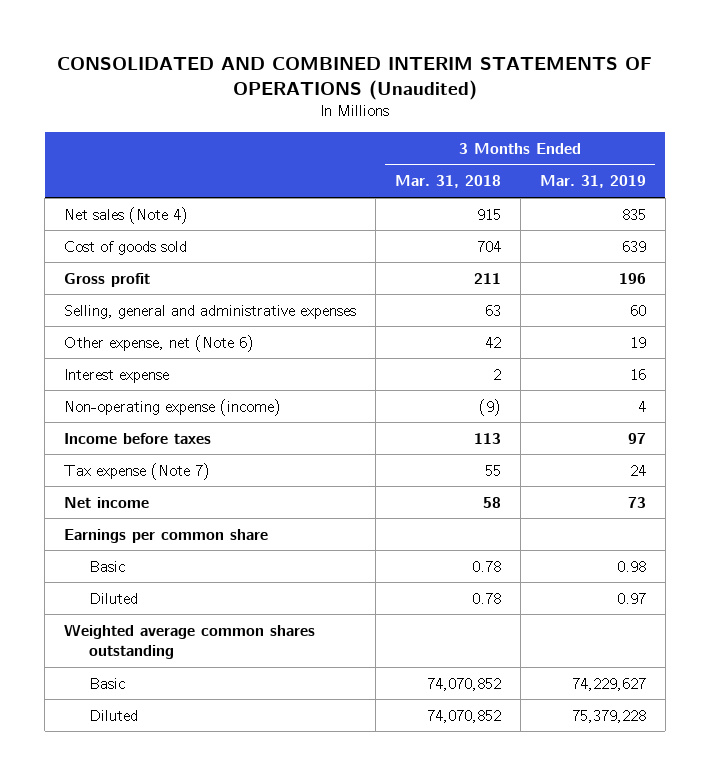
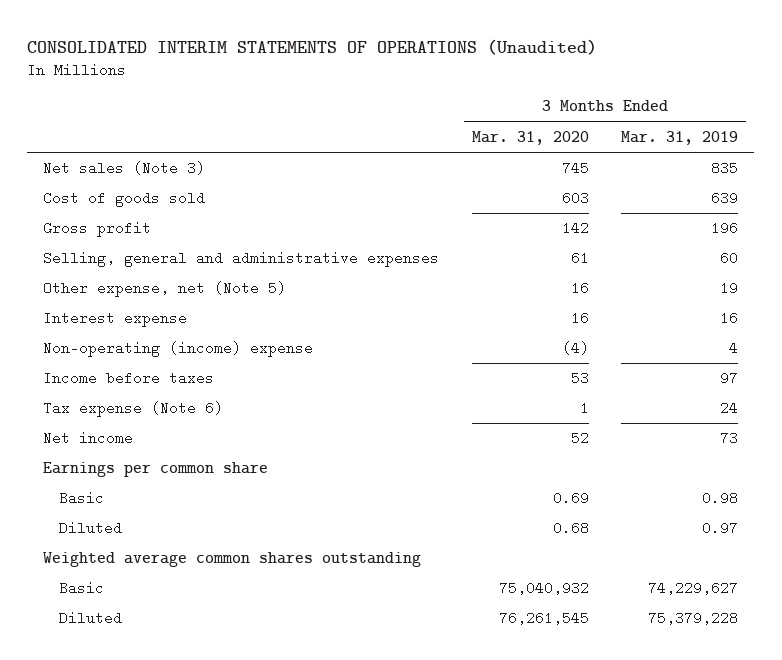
[56,56,652,100] CONSOLIDATED AND COMBINED INTERIM STATEMENTS OF OPERATIONS (Unaudited) -> [27,38,598,55] CONSOLIDATED INTERIM STATEMENTS OF OPERATIONS (Unaudited)
[394,175,501,189] Mar. 31, 2018 -> none
none -> [471,130,589,145] Mar. 31, 2020
[64,206,189,224] Net sales (Note 4) -> [43,161,206,176] Net sales (Note 3)
[64,334,255,352] Other expense, net (Note 6) -> [43,281,287,298] Other expense, net (Note 5)
[64,398,282,416] Non-operating expense (income) -> [43,341,314,358] Non-operating (income) expense
[64,462,211,480] Tax expense (Note 7) -> [43,401,224,418] Tax expense (Note 6)

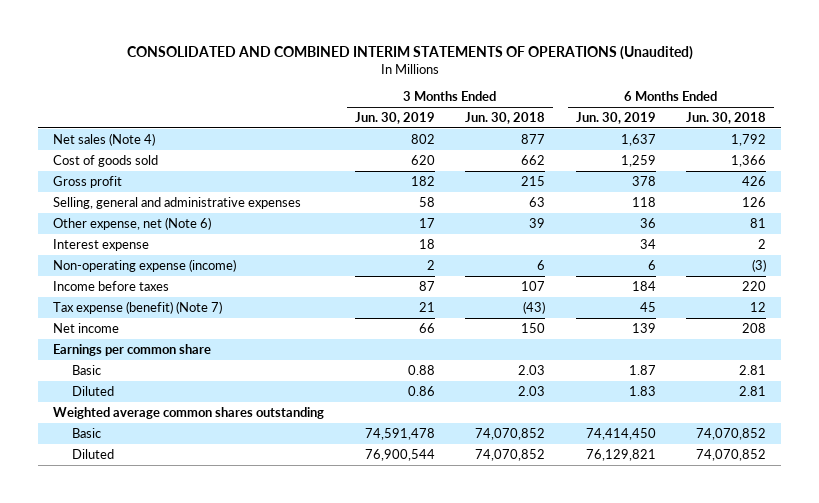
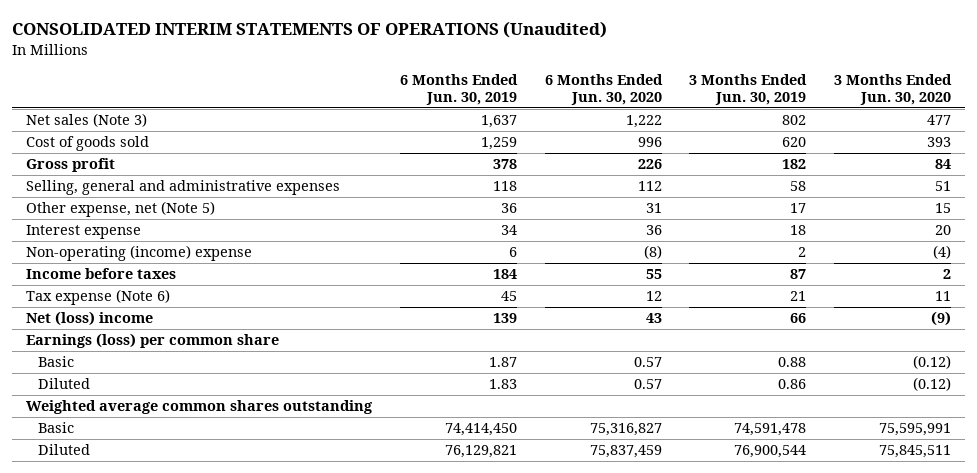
[126,46,693,61] CONSOLIDATED AND COMBINED INTERIM STATEMENTS OF OPERATIONS (Unaudited) -> [12,21,608,39] CONSOLIDATED INTERIM STATEMENTS OF OPERATIONS (Unaudited)
[465,111,546,124] Jun. 30, 2018 -> none
[686,111,767,124] Jun. 30, 2018 -> none
none -> [544,74,663,106] 6 Months Ended Jun. 30, 2020
none -> [834,74,953,106] 3 Months Ended Jun. 30, 2020
[53,132,156,146] Net sales (Note 4) -> [26,113,148,128] Net sales (Note 3)
[53,216,212,230] Other expense, net (Note 6) -> [26,201,216,218] Other expense, net (Note 5)
[53,258,237,272] Non-operating expense (income) -> [26,245,253,262] Non-operating (income) expense
[53,300,223,314] Tax expense (benefit) (Note 7) -> [26,289,171,306] Tax expense (Note 6)
[53,322,120,333] Net income -> [26,311,154,327] Net (loss) income
[53,343,212,356] Earnings per common share -> [26,333,280,349] Earnings (loss) per common share

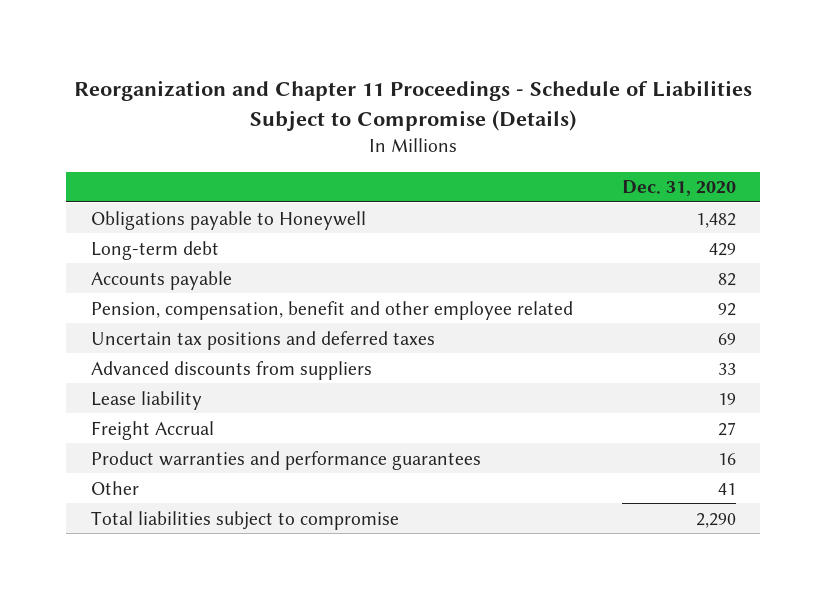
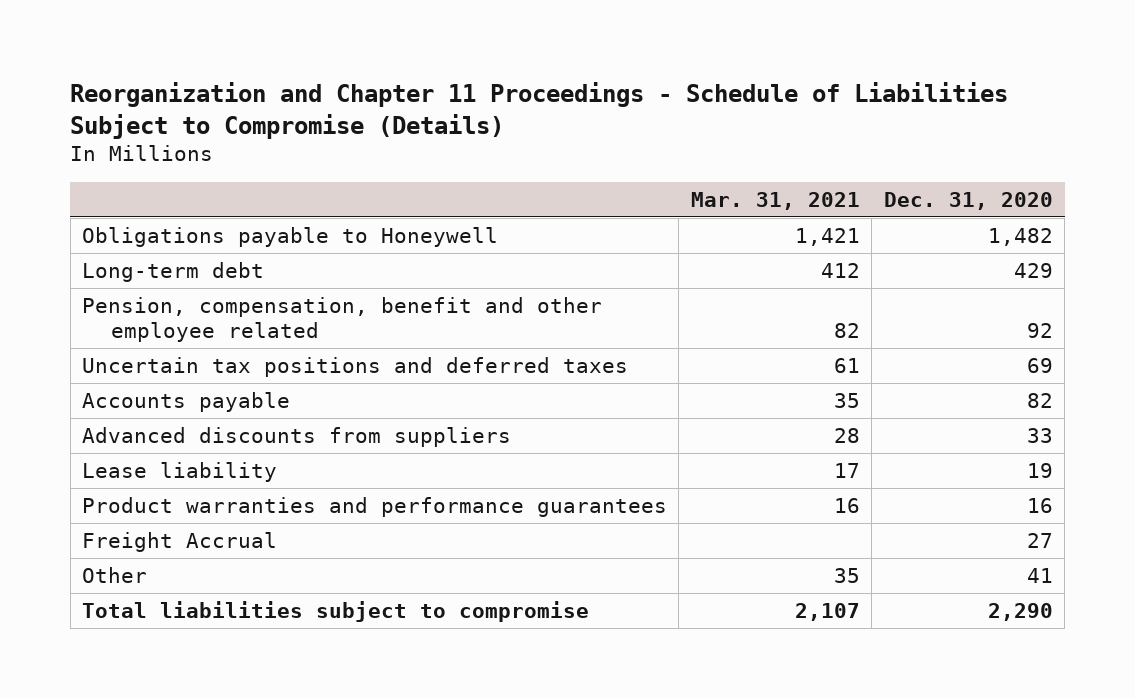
none -> [690,191,860,210] Mar. 31, 2021
[90,270,232,290] Accounts payable -> [81,392,290,413] Accounts payable
[90,420,214,440] Freight Accrual -> [81,532,277,553] Freight Accrual

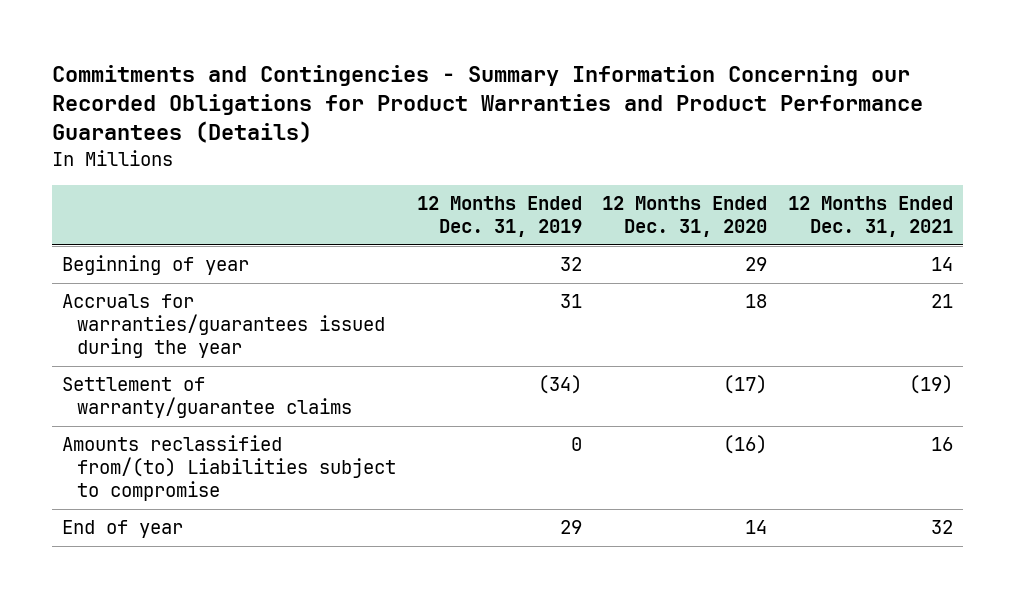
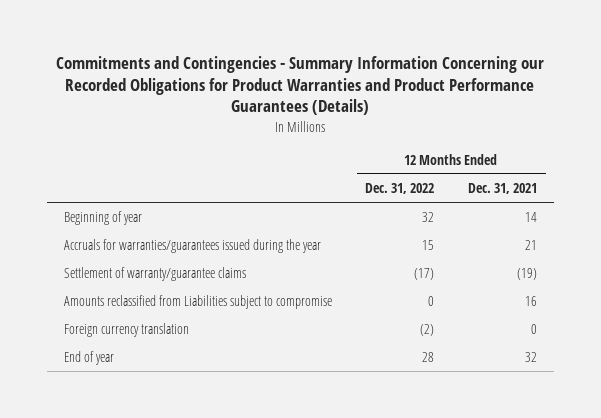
[416,196,582,238] 12 Months Ended Dec. 31, 2019 -> none
[602,196,768,238] 12 Months Ended Dec. 31, 2020 -> none
none -> [365,183,435,195] Dec. 31, 2022
[62,435,397,502] Amounts reclassified from/(to) Liabilities subject to compromise -> [63,295,332,310] Amounts reclassified from Liabilities subject to compromise
none -> [63,323,189,338] Foreign currency translation

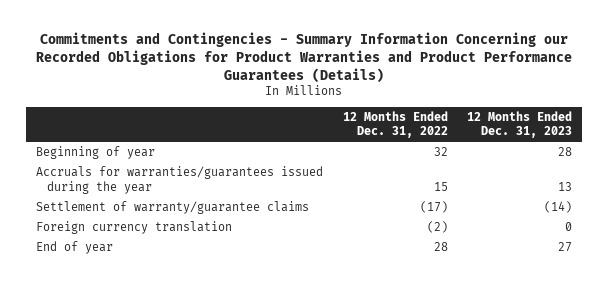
[468,183,538,195] Dec. 31, 2021 -> none
none -> [467,110,573,139] 12 Months Ended Dec. 31, 2023
[63,295,332,310] Amounts reclassified from Liabilities subject to compromise -> none

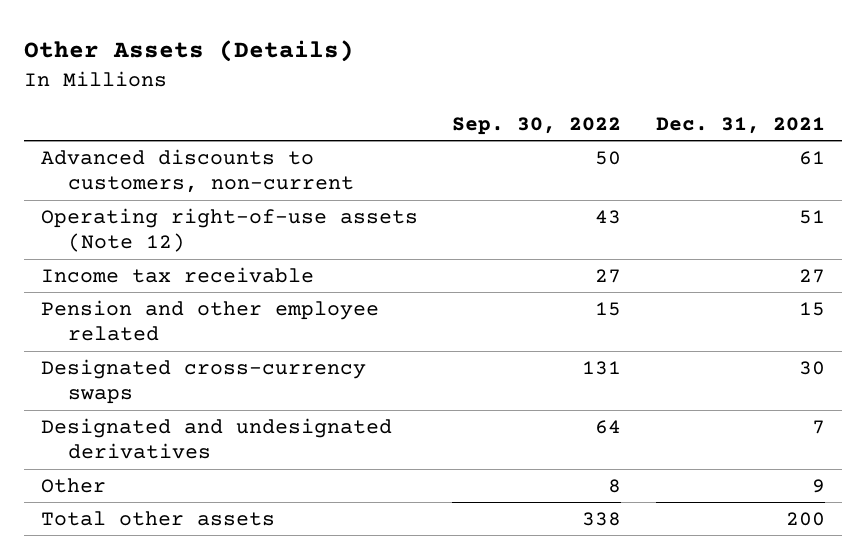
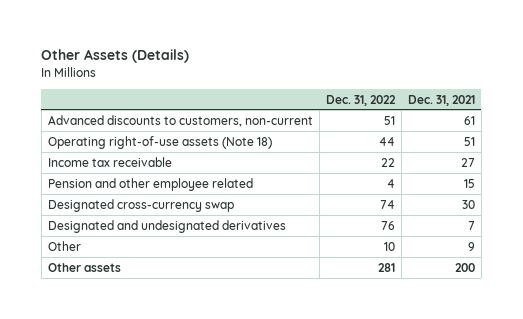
[452,116,622,135] Sep. 30, 2022 -> none
none -> [325,94,396,106] Dec. 31, 2022
[40,207,418,253] Operating right-of-use assets (Note 12) -> [47,135,272,149] Operating right-of-use assets (Note 18)
[40,358,366,405] Designated cross-currency swaps -> [47,198,234,212] Designated cross-currency swap
[40,510,275,526] Total other assets -> [47,262,121,272] Other assets

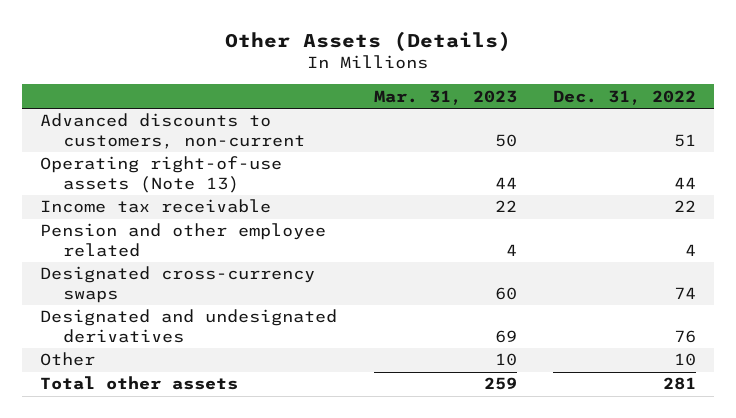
[407,94,475,106] Dec. 31, 2021 -> none
none -> [373,89,517,105] Mar. 31, 2023
[47,135,272,149] Operating right-of-use assets (Note 18) -> [40,156,283,194] Operating right-of-use assets (Note 13)
[47,198,234,212] Designated cross-currency swap -> [40,266,316,304] Designated cross-currency swaps
[47,262,121,272] Other assets -> [40,376,239,391] Total other assets

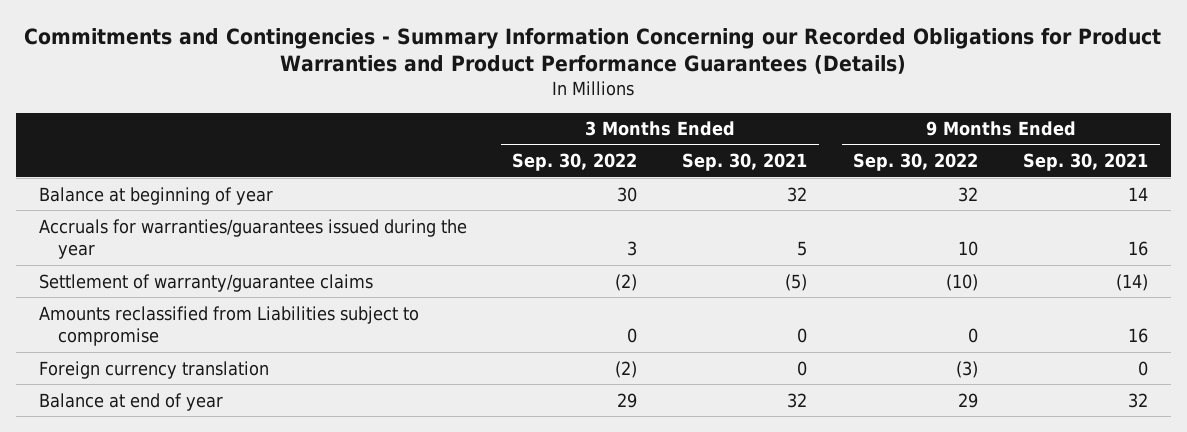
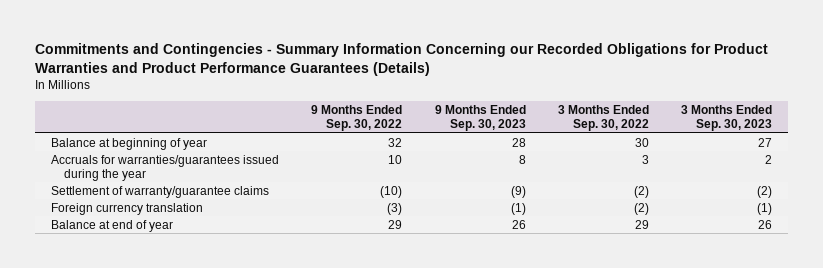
[682,153,808,172] Sep. 30, 2021 -> none
[1023,153,1149,172] Sep. 30, 2021 -> none
none -> [434,105,526,132] 9 Months Ended Sep. 30, 2023
none -> [680,105,772,132] 3 Months Ended Sep. 30, 2023
[38,305,419,347] Amounts reclassified from Liabilities subject to compromise -> none

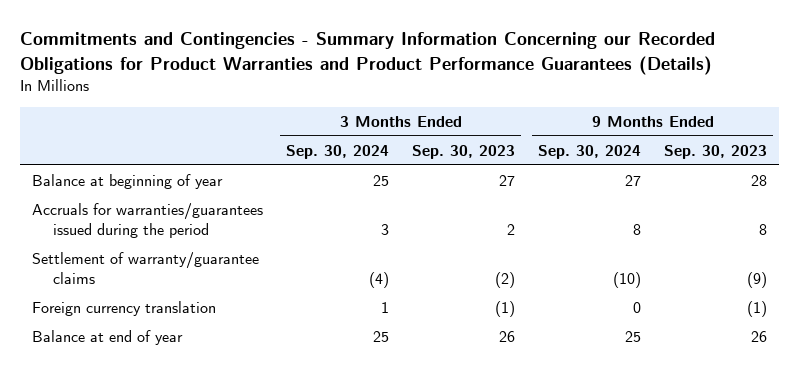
[311,105,403,132] 9 Months Ended Sep. 30, 2022 -> none
[557,105,649,132] 3 Months Ended Sep. 30, 2022 -> none
none -> [286,144,390,159] Sep. 30, 2024
none -> [538,144,642,159] Sep. 30, 2024
[51,154,280,181] Accruals for warranties/guarantees issued during the year -> [31,203,263,239] Accruals for warranties/guarantees issued during the period

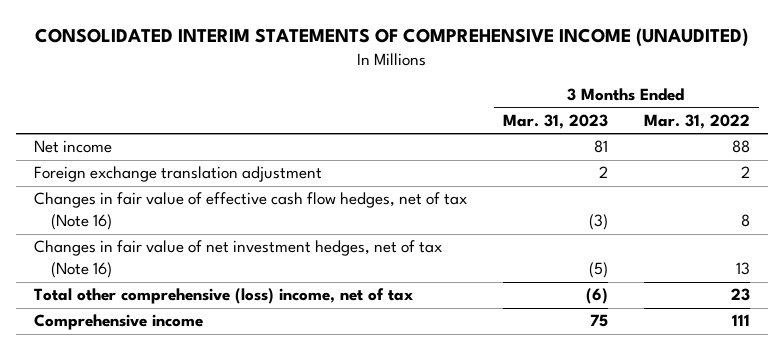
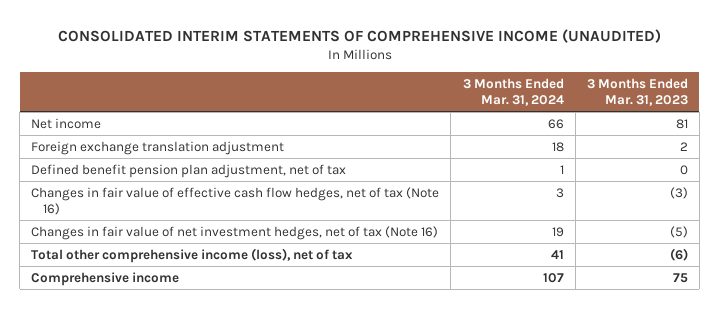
[643,113,750,129] Mar. 31, 2022 -> none
none -> [462,78,564,107] 3 Months Ended Mar. 31, 2024
none -> [31,163,347,178] Defined benefit pension plan adjustment, net of tax
[33,288,413,305] Total other comprehensive (loss) income, net of tax -> [31,247,354,263] Total other comprehensive income (loss), net of tax

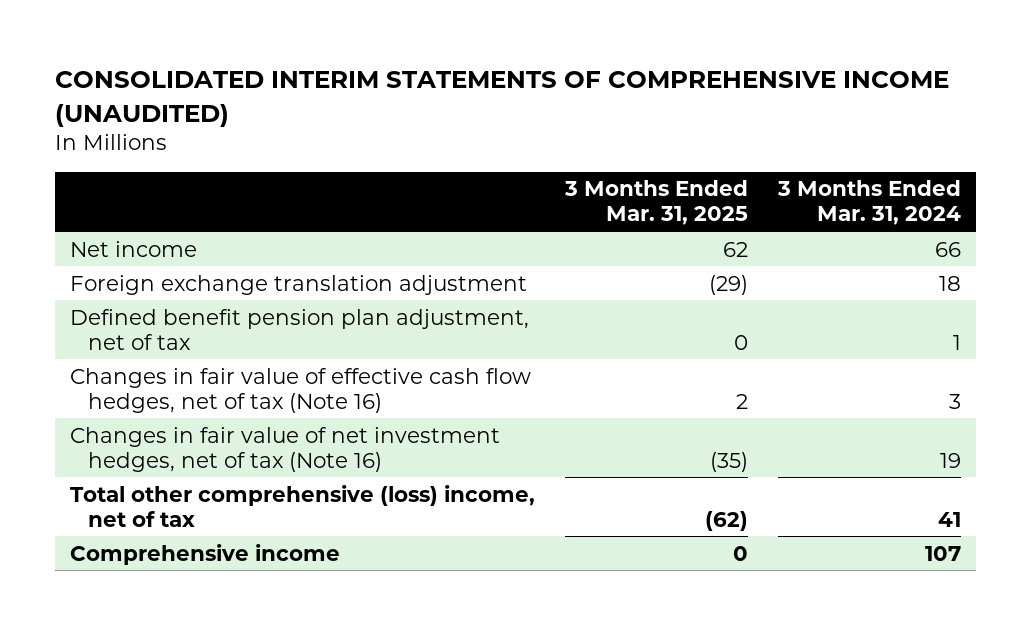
[586,78,688,107] 3 Months Ended Mar. 31, 2023 -> none
none -> [564,180,749,226] 3 Months Ended Mar. 31, 2025
[31,247,354,263] Total other comprehensive income (loss), net of tax -> [70,484,536,527] Total other comprehensive (loss) income, net of tax

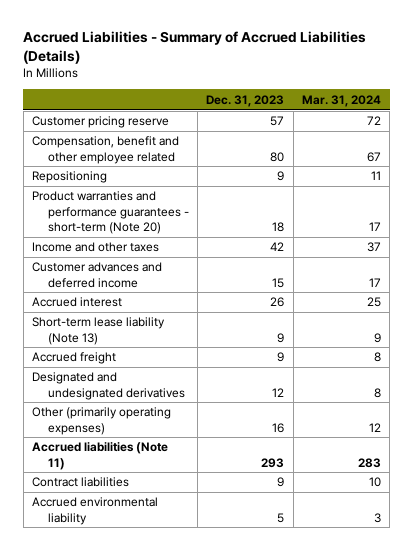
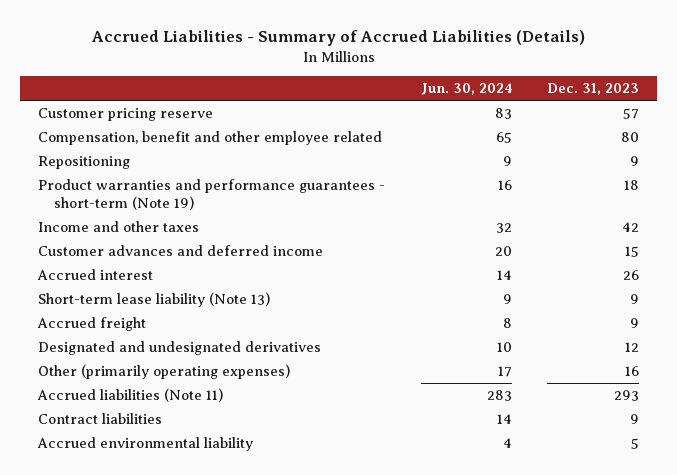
[302,94,382,107] Mar. 31, 2024 -> none
none -> [420,83,512,96] Jun. 30, 2024
[32,191,189,234] Product warranties and performance guarantees - short-term (Note 20) -> [37,179,385,210] Product warranties and performance guarantees - short-term (Note 19)

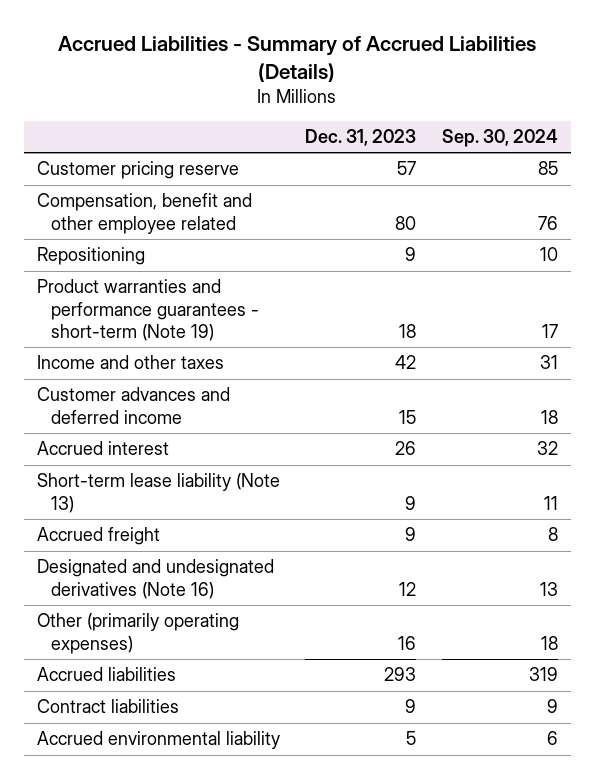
[420,83,512,96] Jun. 30, 2024 -> none
none -> [441,128,558,147] Sep. 30, 2024
[37,341,321,356] Designated and undesignated derivatives -> [36,559,274,599] Designated and undesignated derivatives (Note 16)
[36,388,223,403] Accrued liabilities (Note 11) -> [36,667,176,682] Accrued liabilities

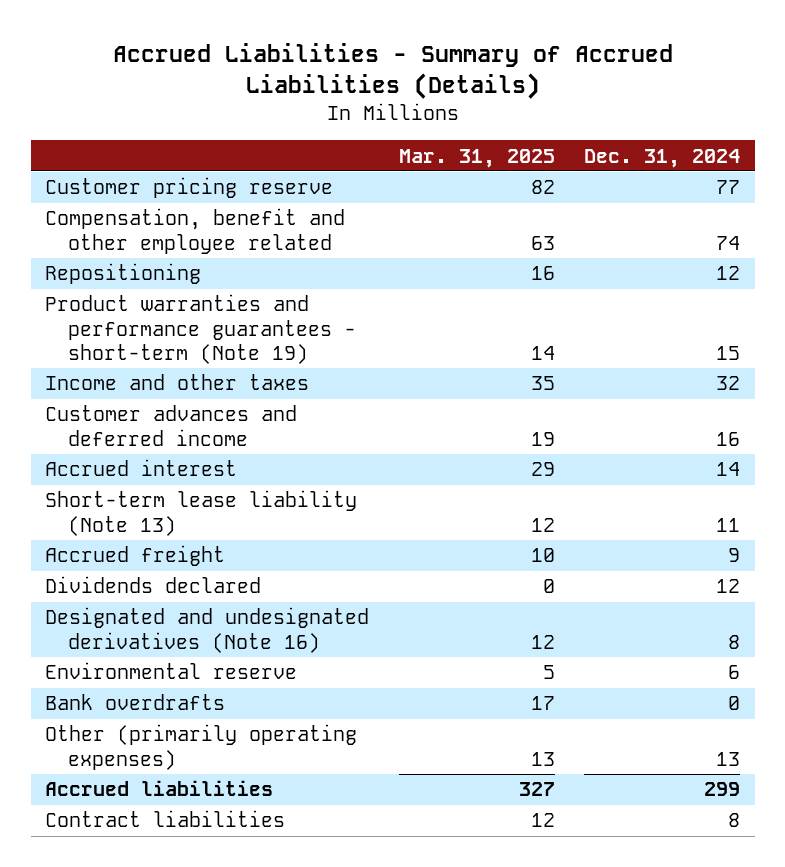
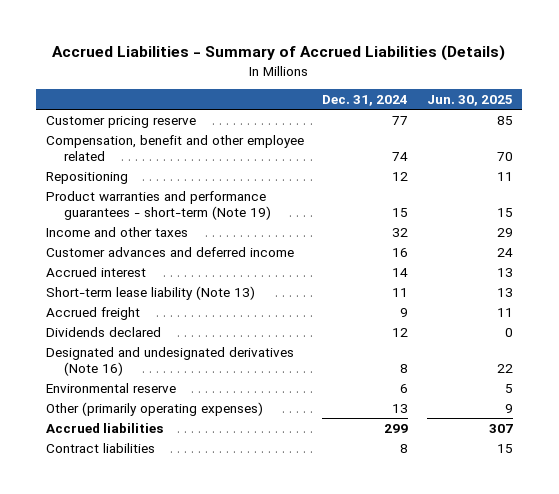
[398,148,555,168] Mar. 31, 2025 -> none
none -> [426,94,513,106] Jun. 30, 2025
[45,694,226,711] Bank overdrafts -> none

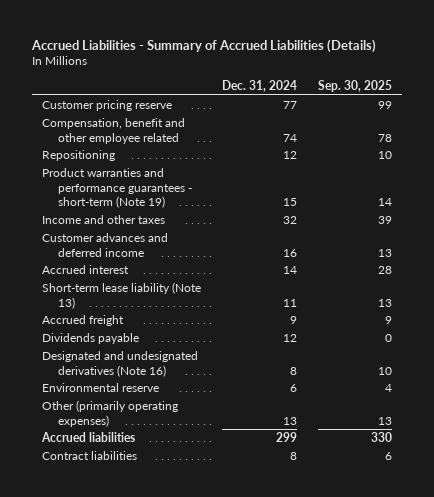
[426,94,513,106] Jun. 30, 2025 -> none
none -> [317,79,392,92] Sep. 30, 2025
[45,326,161,337] Dividends declared -> [42,333,140,345] Dividends payable

